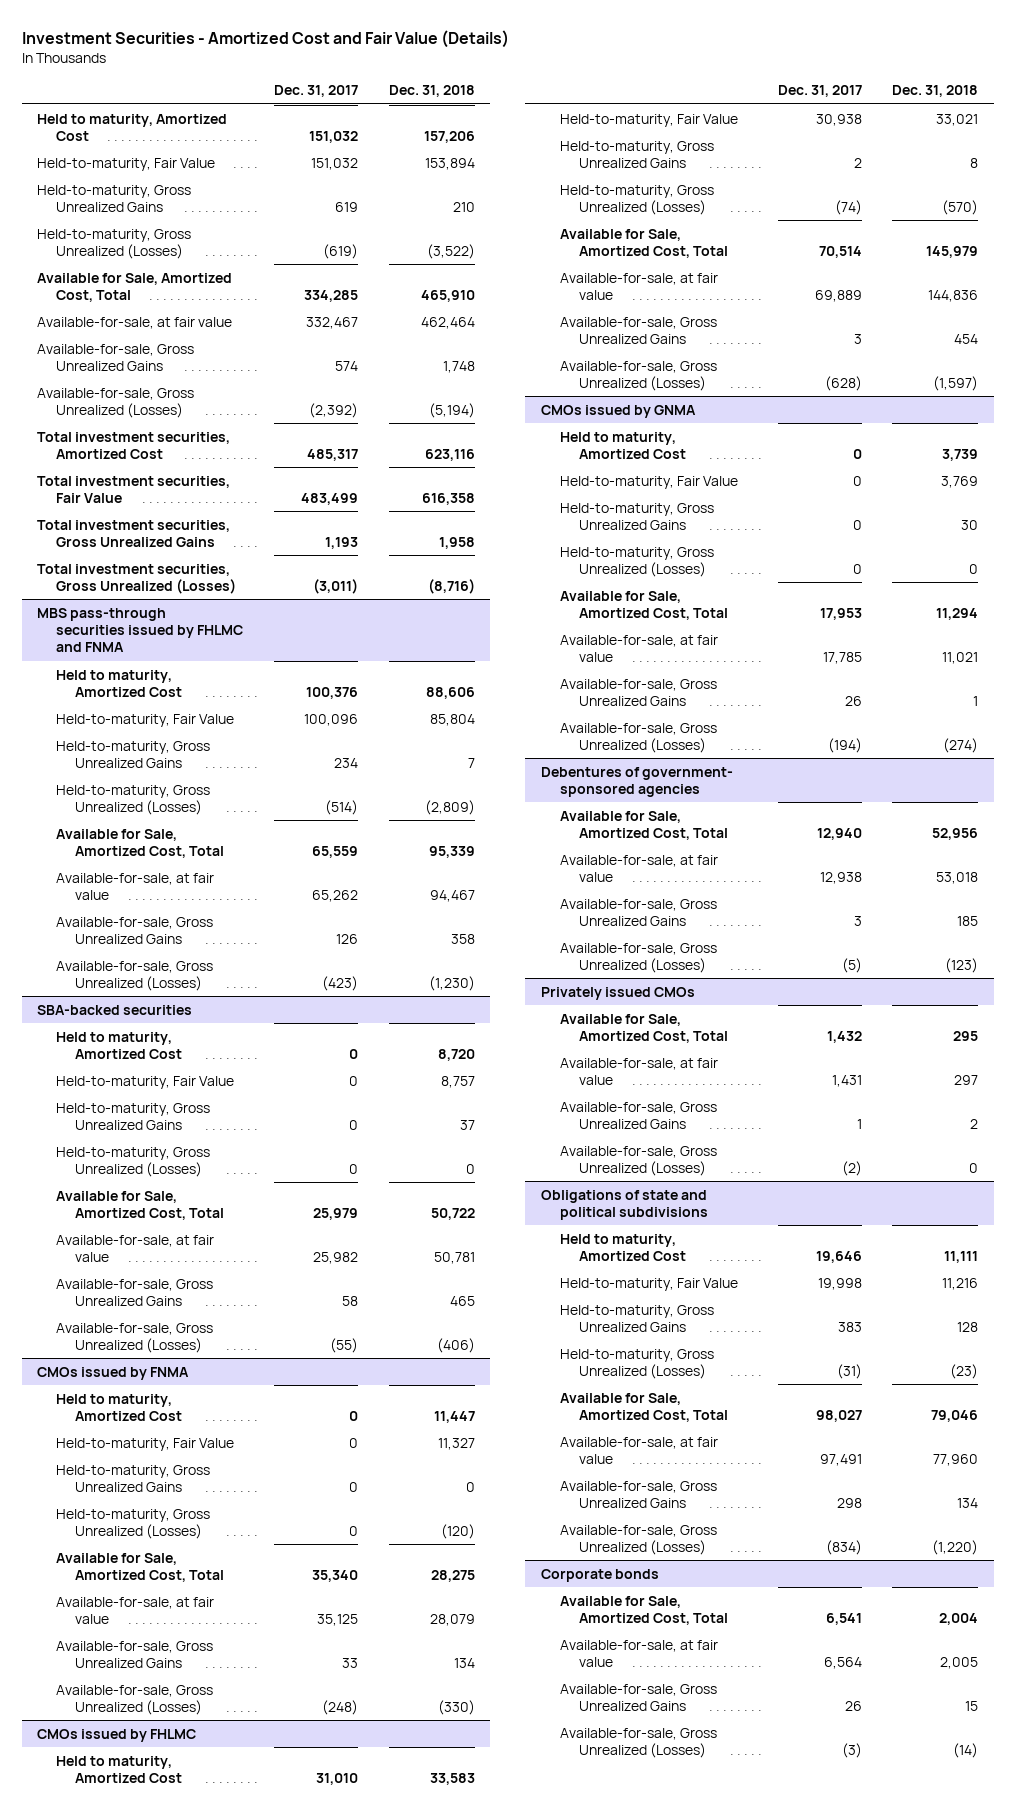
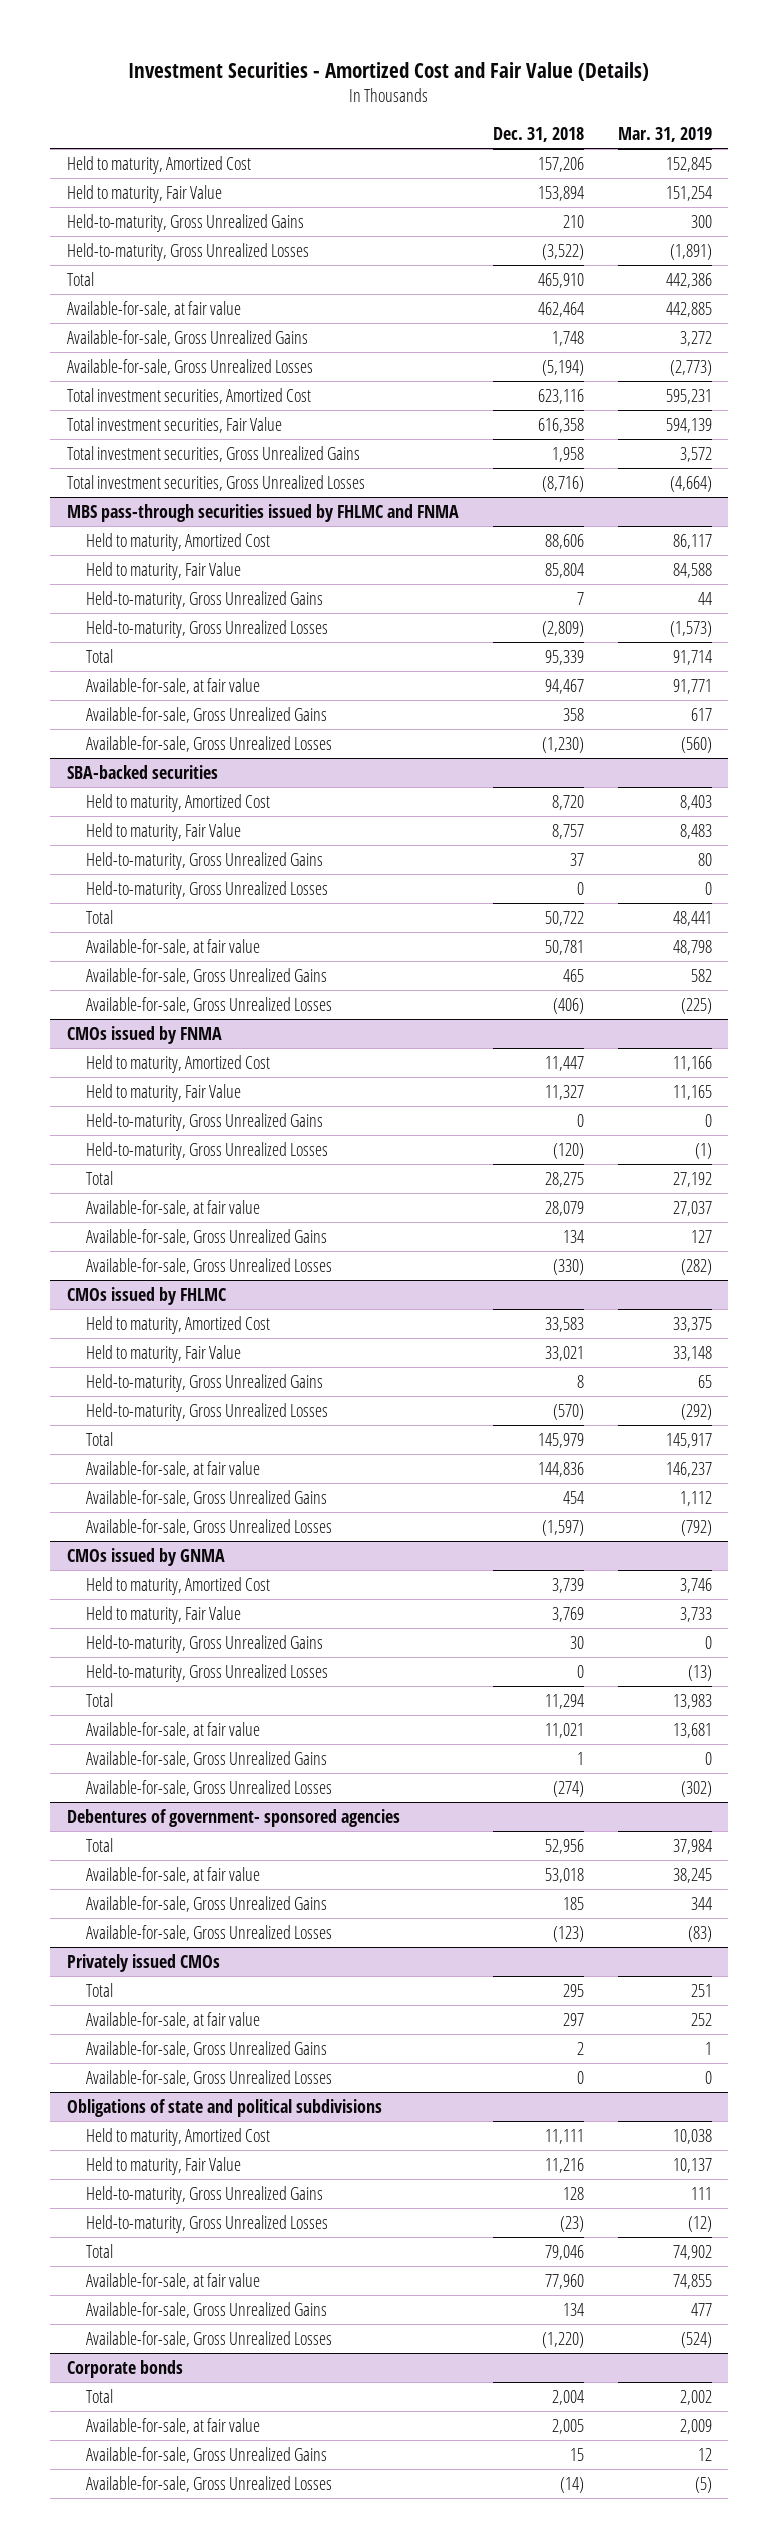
[273,85,358,98] Dec. 31, 2017 -> none
none -> [617,127,712,143] Mar. 31, 2019
[37,157,216,171] Held-to-maturity, Fair Value -> [67,184,223,203] Held to maturity, Fair Value
[37,228,192,259] Held-to-maturity, Gross Unrealized (Losses) -> [67,242,310,261] Held-to-maturity, Gross Unrealized Losses
[37,272,233,302] Available for Sale, Amortized Cost, Total -> [67,271,95,286] Total
[37,387,195,418] Available-for-sale, Gross Unrealized (Losses) -> [67,358,314,375] Available-for-sale, Gross Unrealized Losses
[37,563,237,594] Total investment securities, Gross Unrealized (Losses) -> [67,474,366,491] Total investment securities, Gross Unrealized Losses
[56,713,235,727] Held-to-maturity, Fair Value -> [85,561,241,580] Held to maturity, Fair Value
[56,784,211,815] Held-to-maturity, Gross Unrealized (Losses) -> [85,619,328,638] Held-to-maturity, Gross Unrealized Losses
[56,828,225,858] Available for Sale, Amortized Cost, Total -> [85,648,113,663] Total
[56,960,214,991] Available-for-sale, Gross Unrealized (Losses) -> [85,735,332,752] Available-for-sale, Gross Unrealized Losses
[56,1075,235,1089] Held-to-maturity, Fair Value -> [85,822,241,841] Held to maturity, Fair Value
[56,1146,211,1177] Held-to-maturity, Gross Unrealized (Losses) -> [85,880,328,899] Held-to-maturity, Gross Unrealized Losses
[56,1190,225,1220] Available for Sale, Amortized Cost, Total -> [85,909,113,924] Total
[56,1322,214,1353] Available-for-sale, Gross Unrealized (Losses) -> [85,996,332,1013] Available-for-sale, Gross Unrealized Losses
[56,1437,235,1451] Held-to-maturity, Fair Value -> [85,1083,241,1102] Held to maturity, Fair Value
[56,1508,211,1539] Held-to-maturity, Gross Unrealized (Losses) -> [85,1141,328,1160] Held-to-maturity, Gross Unrealized Losses
[56,1552,225,1582] Available for Sale, Amortized Cost, Total -> [85,1170,113,1185] Total
[56,1684,214,1715] Available-for-sale, Gross Unrealized (Losses) -> [85,1257,332,1274] Available-for-sale, Gross Unrealized Losses
[559,113,738,127] Held-to-maturity, Fair Value -> [85,1344,241,1363] Held to maturity, Fair Value
[559,184,714,215] Held-to-maturity, Gross Unrealized (Losses) -> [85,1402,328,1421] Held-to-maturity, Gross Unrealized Losses
[559,228,728,258] Available for Sale, Amortized Cost, Total -> [85,1431,113,1446] Total
[559,360,717,391] Available-for-sale, Gross Unrealized (Losses) -> [85,1518,332,1535] Available-for-sale, Gross Unrealized Losses
[559,475,738,489] Held-to-maturity, Fair Value -> [85,1605,241,1624] Held to maturity, Fair Value
[559,546,714,577] Held-to-maturity, Gross Unrealized (Losses) -> [85,1663,328,1682] Held-to-maturity, Gross Unrealized Losses
[559,590,728,620] Available for Sale, Amortized Cost, Total -> [85,1692,113,1707] Total
[559,722,717,753] Available-for-sale, Gross Unrealized (Losses) -> [85,1779,332,1796] Available-for-sale, Gross Unrealized Losses
[559,810,728,840] Available for Sale, Amortized Cost, Total -> [85,1837,113,1852] Total
[559,942,717,973] Available-for-sale, Gross Unrealized (Losses) -> [85,1924,332,1941] Available-for-sale, Gross Unrealized Losses
[559,1013,728,1043] Available for Sale, Amortized Cost, Total -> [85,1982,113,1997] Total
[559,1145,717,1176] Available-for-sale, Gross Unrealized (Losses) -> [85,2069,332,2086] Available-for-sale, Gross Unrealized Losses
[559,1277,738,1291] Held-to-maturity, Fair Value -> [85,2156,241,2175] Held to maturity, Fair Value
[559,1348,714,1379] Held-to-maturity, Gross Unrealized (Losses) -> [85,2214,328,2233] Held-to-maturity, Gross Unrealized Losses
[559,1392,728,1422] Available for Sale, Amortized Cost, Total -> [85,2243,113,2258] Total
[559,1524,717,1555] Available-for-sale, Gross Unrealized (Losses) -> [85,2330,332,2347] Available-for-sale, Gross Unrealized Losses
[559,1595,728,1625] Available for Sale, Amortized Cost, Total -> [85,2388,113,2403] Total
[559,1727,717,1758] Available-for-sale, Gross Unrealized (Losses) -> [85,2475,332,2492] Available-for-sale, Gross Unrealized Losses

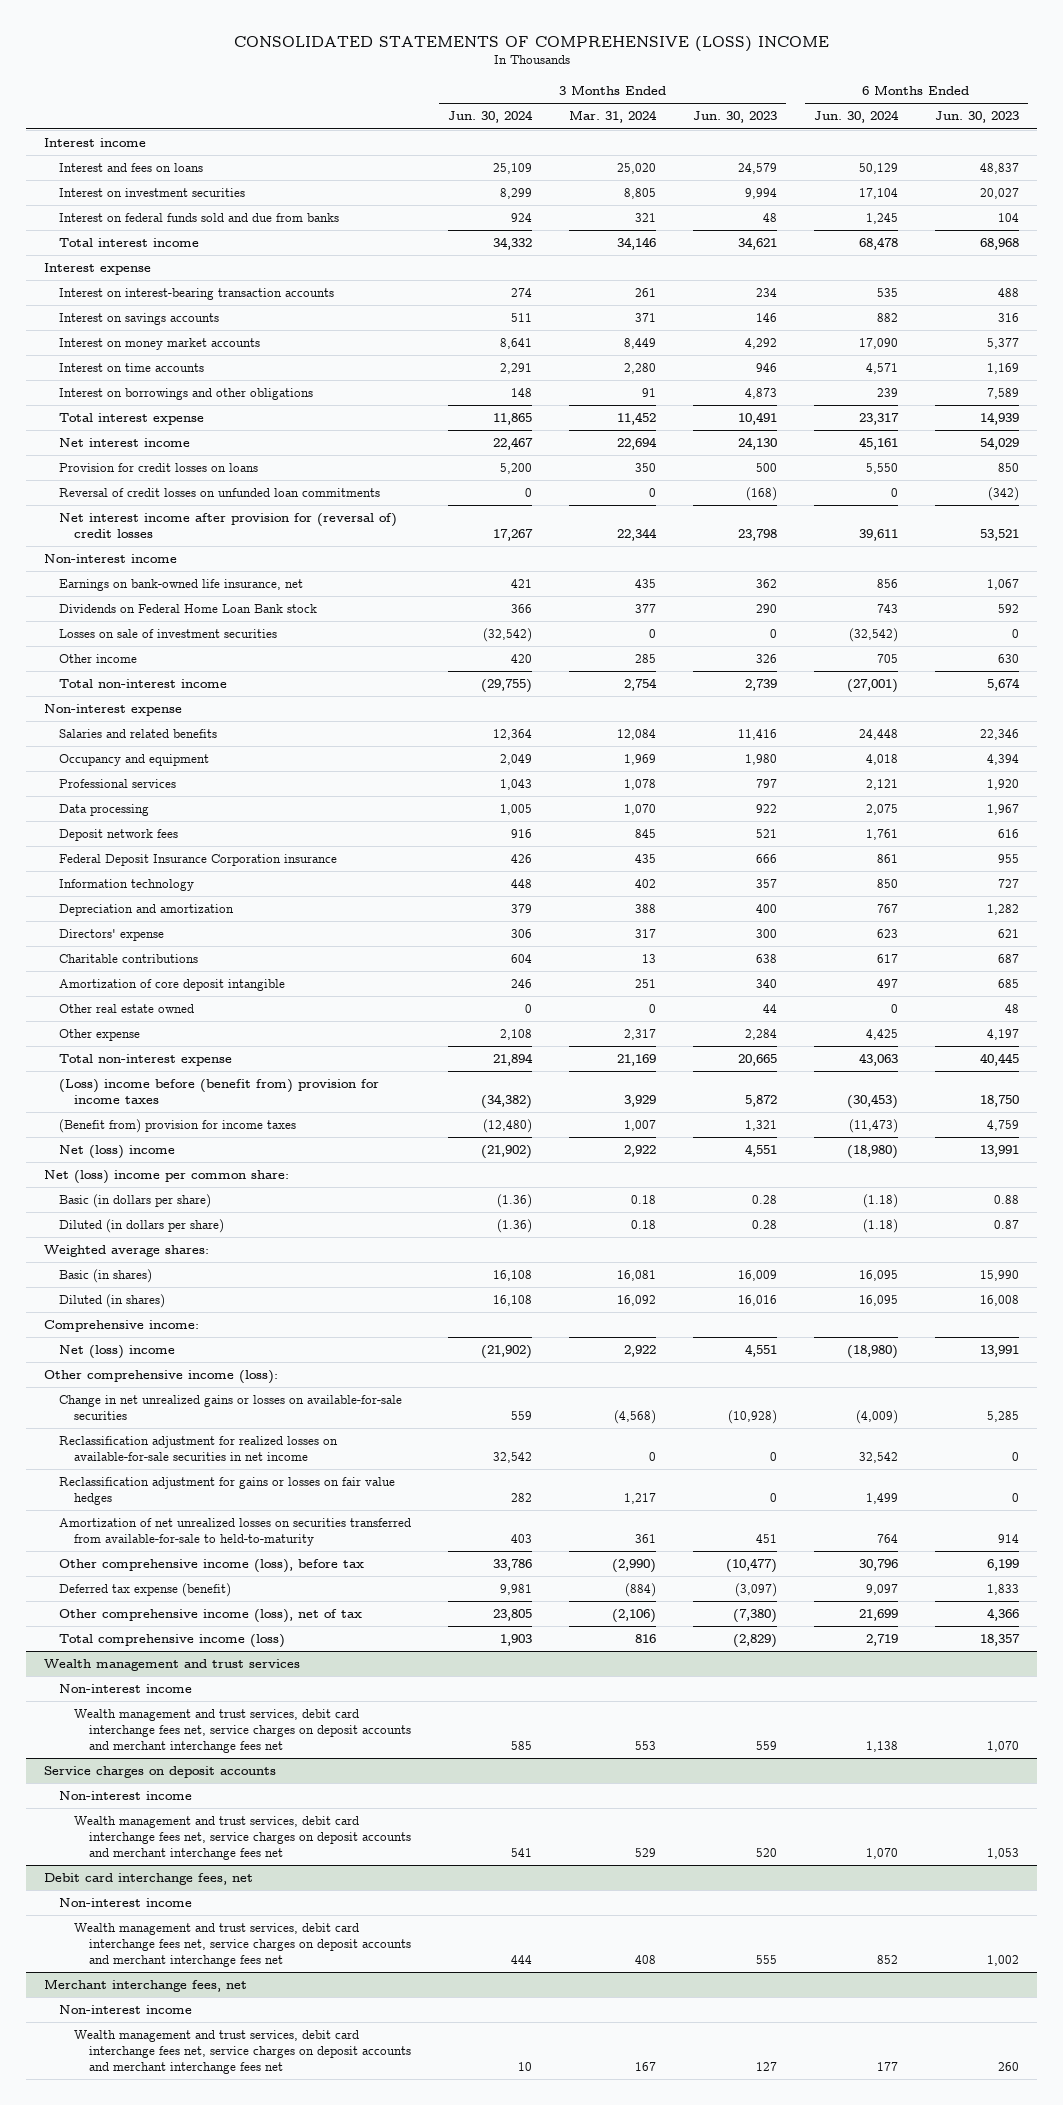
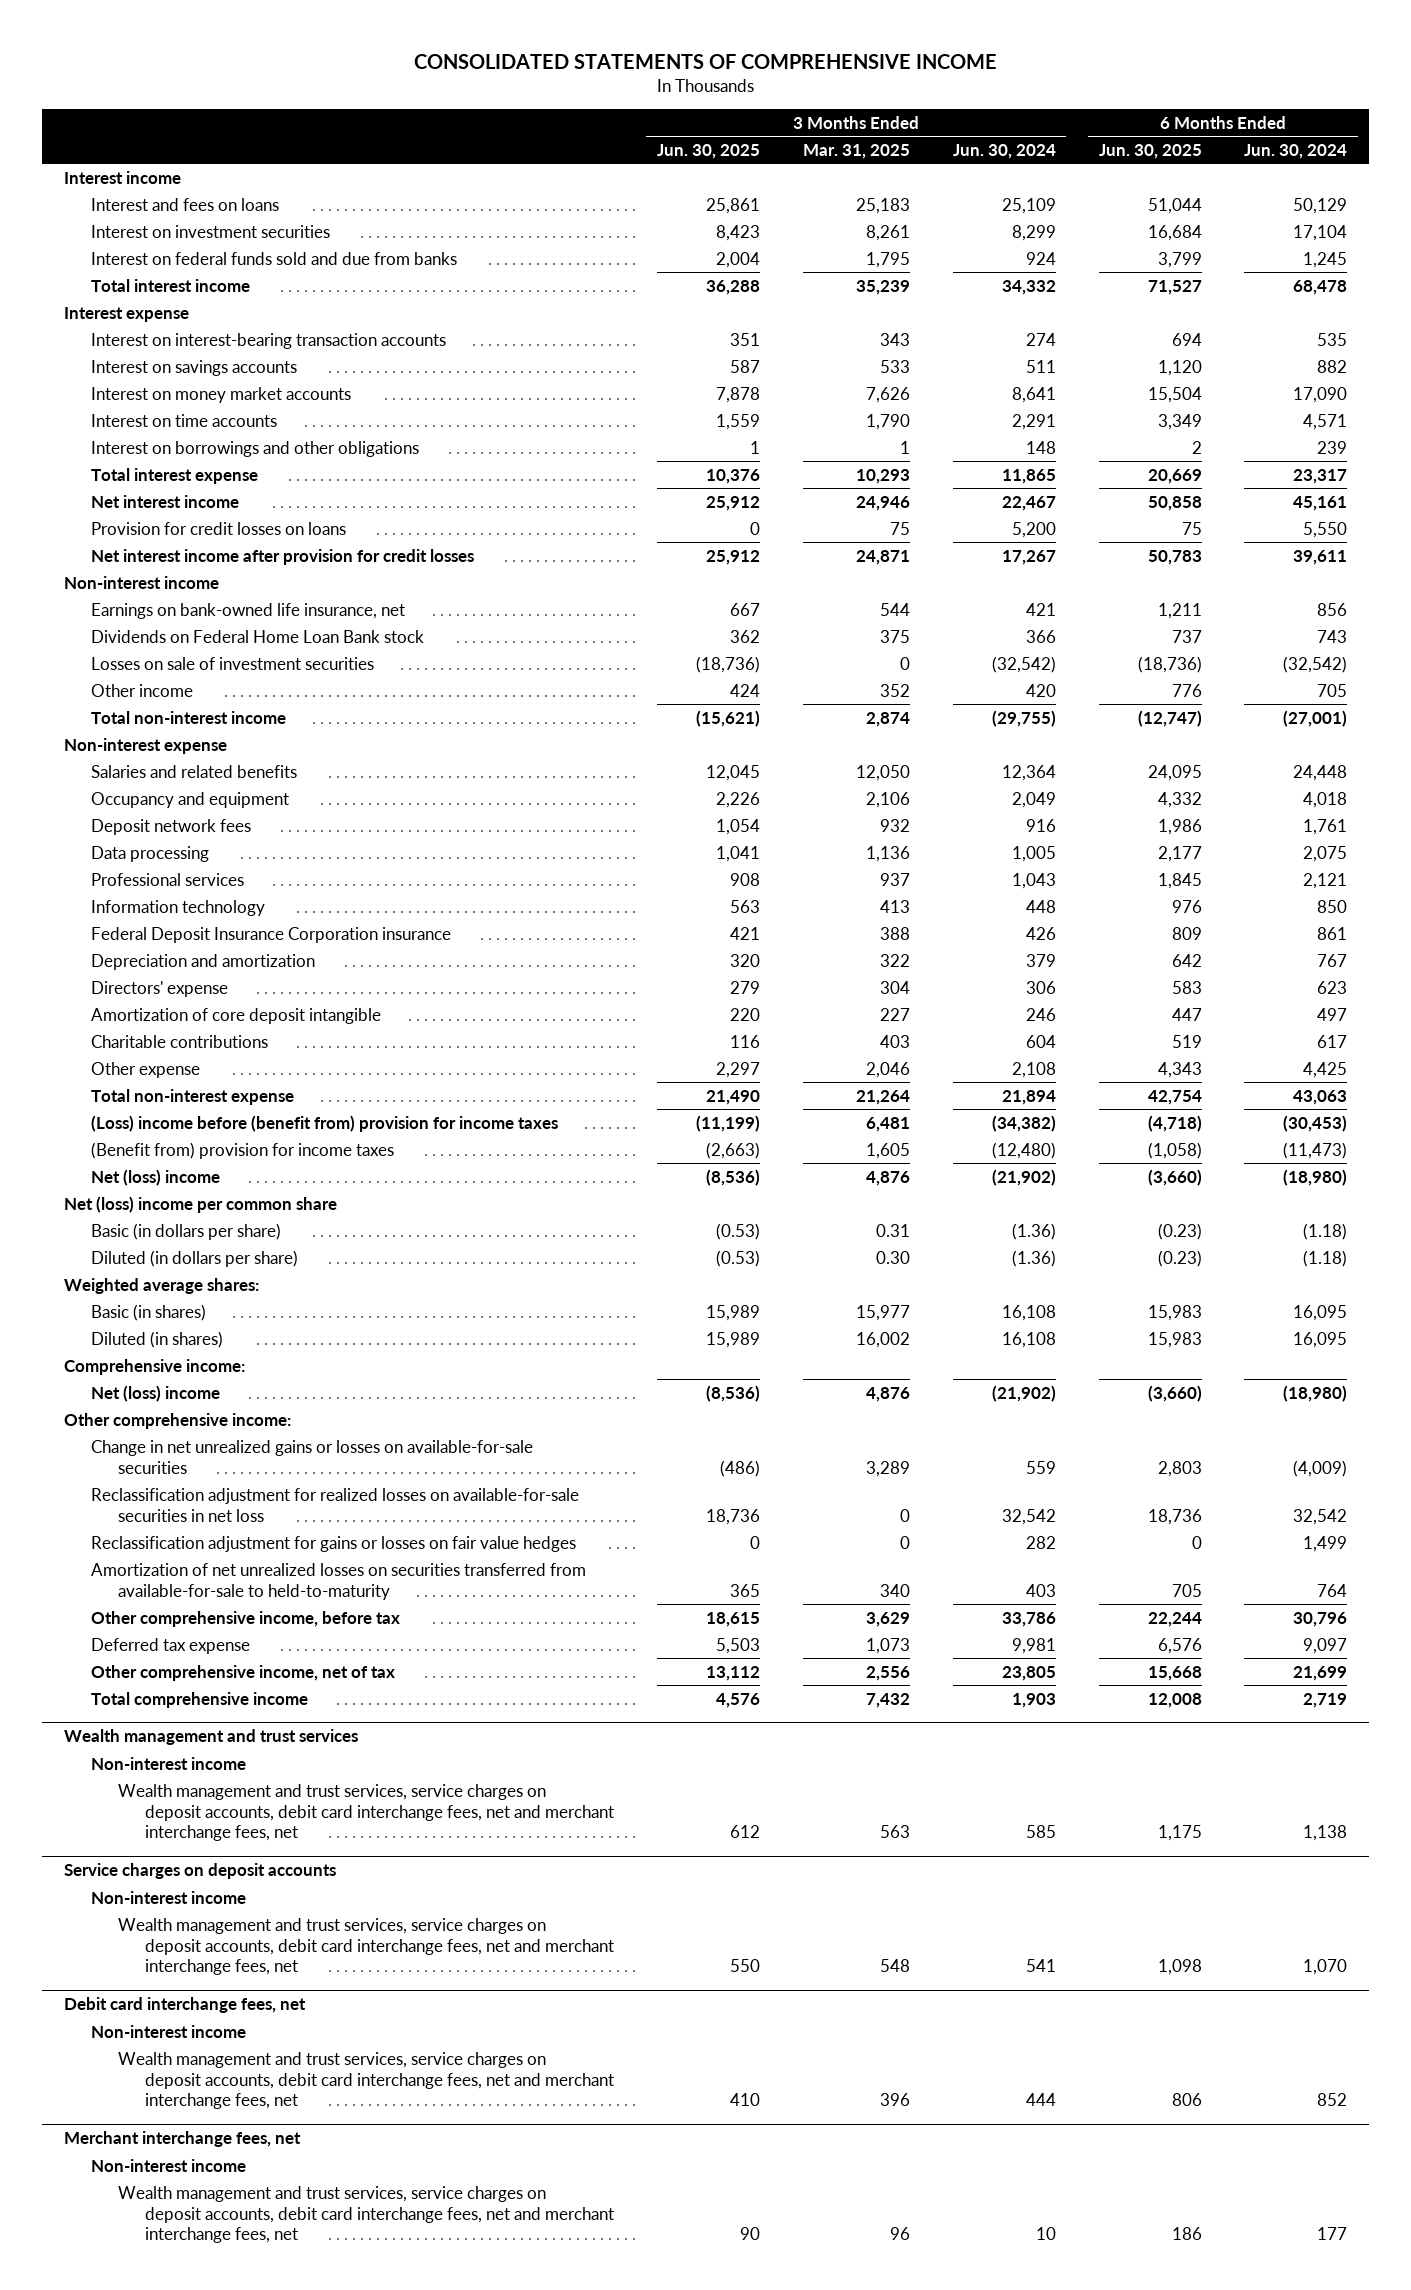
[233,35,829,52] CONSOLIDATED STATEMENTS OF COMPREHENSIVE (LOSS) INCOME -> [413,53,997,69] CONSOLIDATED STATEMENTS OF COMPREHENSIVE INCOME
[569,110,658,124] Mar. 31, 2024 -> none
[693,111,778,124] Jun. 30, 2023 -> none
[934,111,1019,124] Jun. 30, 2023 -> none
none -> [657,143,761,159] Jun. 30, 2025
none -> [802,143,910,159] Mar. 31, 2025
none -> [1098,143,1202,159] Jun. 30, 2025
[59,488,381,498] Reversal of credit losses on unfunded loan commitments -> none
[59,513,398,539] Net interest income after provision for (reversal of) credit losses -> [90,548,474,565] Net interest income after provision for credit losses
[59,804,150,817] Data processing -> [90,845,209,862] Data processing
[59,779,177,789] Professional services -> [90,872,244,886] Professional services
[59,854,338,867] Federal Deposit Insurance Corporation insurance -> [90,926,451,943] Federal Deposit Insurance Corporation insurance
[59,1004,195,1014] Other real estate owned -> none
[59,954,199,964] Charitable contributions -> [90,1034,268,1048] Charitable contributions
[44,1170,290,1185] Net (loss) income per common share: -> [63,1195,337,1213] Net (loss) income per common share
[44,1370,279,1385] Other comprehensive income (loss): -> [63,1412,291,1429] Other comprehensive income:
[59,1436,339,1462] Reclassification adjustment for realized losses on available-for-sale securities in net income -> [90,1487,579,1522] Reclassification adjustment for realized losses on available-for-sale securities in net loss
[59,1559,365,1574] Other comprehensive income (loss), before tax -> [90,1610,400,1627] Other comprehensive income, before tax
[59,1583,232,1598] Deferred tax expense (benefit) -> [90,1637,250,1654] Deferred tax expense
[59,1609,363,1624] Other comprehensive income (loss), net of tax -> [90,1664,395,1681] Other comprehensive income, net of tax
[59,1634,286,1649] Total comprehensive income (loss) -> [90,1691,308,1708] Total comprehensive income
[74,1709,412,1754] Wealth management and trust services, debit card interchange fees net, service charges on deposit accounts and merchant interchange fees net -> [118,1783,615,1842] Wealth management and trust services, service charges on deposit accounts, debit card interchange fees, net and merchant interchange fees, net
[74,1816,412,1861] Wealth management and trust services, debit card interchange fees net, service charges on deposit accounts and merchant interchange fees net -> [118,1917,615,1976] Wealth management and trust services, service charges on deposit accounts, debit card interchange fees, net and merchant interchange fees, net
[74,1923,412,1968] Wealth management and trust services, debit card interchange fees net, service charges on deposit accounts and merchant interchange fees net -> [118,2051,615,2110] Wealth management and trust services, service charges on deposit accounts, debit card interchange fees, net and merchant interchange fees, net
[74,2030,412,2075] Wealth management and trust services, debit card interchange fees net, service charges on deposit accounts and merchant interchange fees net -> [118,2185,615,2244] Wealth management and trust services, service charges on deposit accounts, debit card interchange fees, net and merchant interchange fees, net

